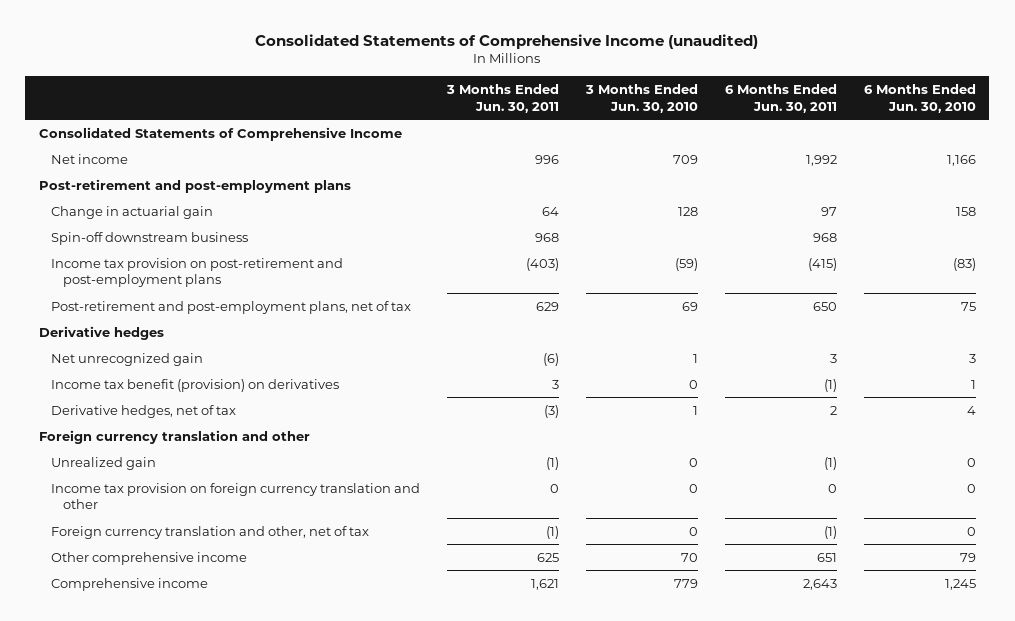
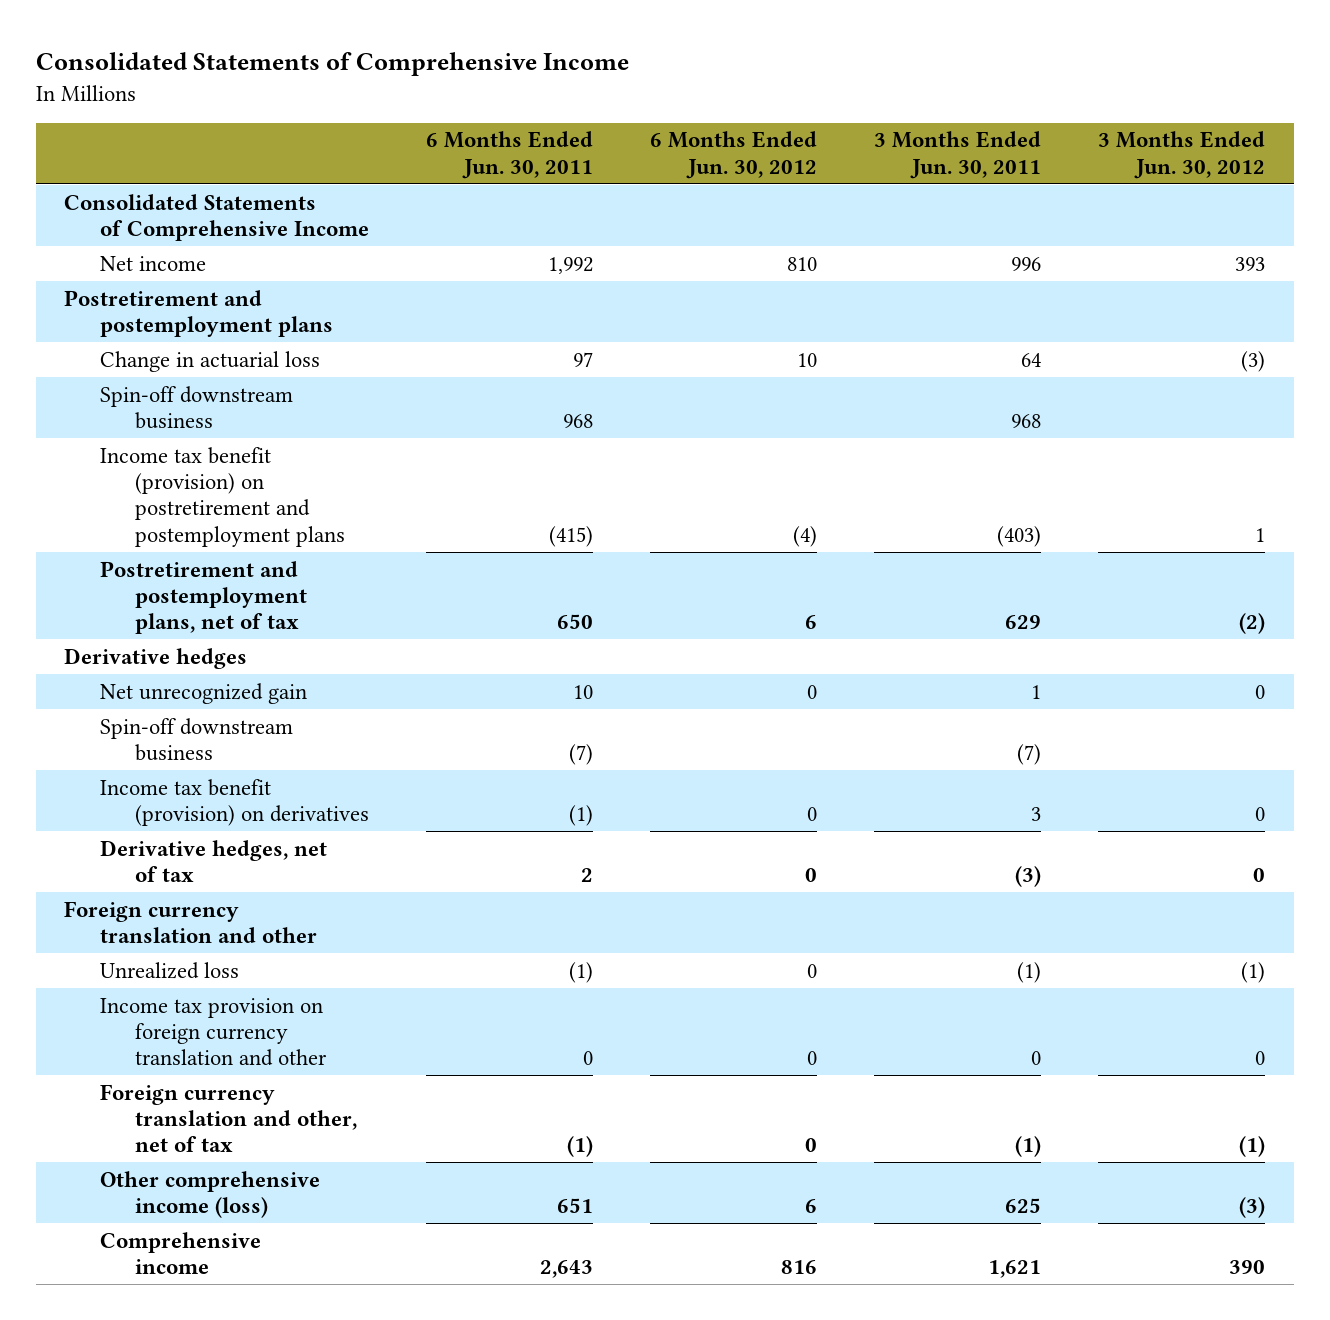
[255,33,759,49] Consolidated Statements of Comprehensive Income (unaudited) -> [35,52,629,77] Consolidated Statements of Comprehensive Income
[584,84,698,113] 3 Months Ended Jun. 30, 2010 -> none
[863,84,976,113] 6 Months Ended Jun. 30, 2010 -> none
none -> [650,131,818,179] 6 Months Ended Jun. 30, 2012
none -> [1098,131,1266,179] 3 Months Ended Jun. 30, 2012
[38,178,351,193] Post-retirement and post-employment plans -> [64,289,333,337] Postretirement and postemployment plans
[51,205,214,219] Change in actuarial gain -> [99,350,320,372] Change in actuarial loss
[51,257,344,288] Income tax provision on post-retirement and post-employment plans -> [99,446,346,547] Income tax benefit (provision) on postretirement and postemployment plans
[51,300,412,314] Post-retirement and post-employment plans, net of tax -> [99,560,308,635] Postretirement and postemployment plans, net of tax
[543,352,560,366] (6) -> [1031,684,1042,699] 1
[829,353,837,363] 3 -> [573,684,594,699] 10
none -> [99,717,293,761] Spin-off downstream business
[51,456,157,470] Unrealized gain -> [99,961,239,979] Unrealized loss
[51,551,248,565] Other comprehensive income -> [99,1170,320,1218] Other comprehensive income (loss)

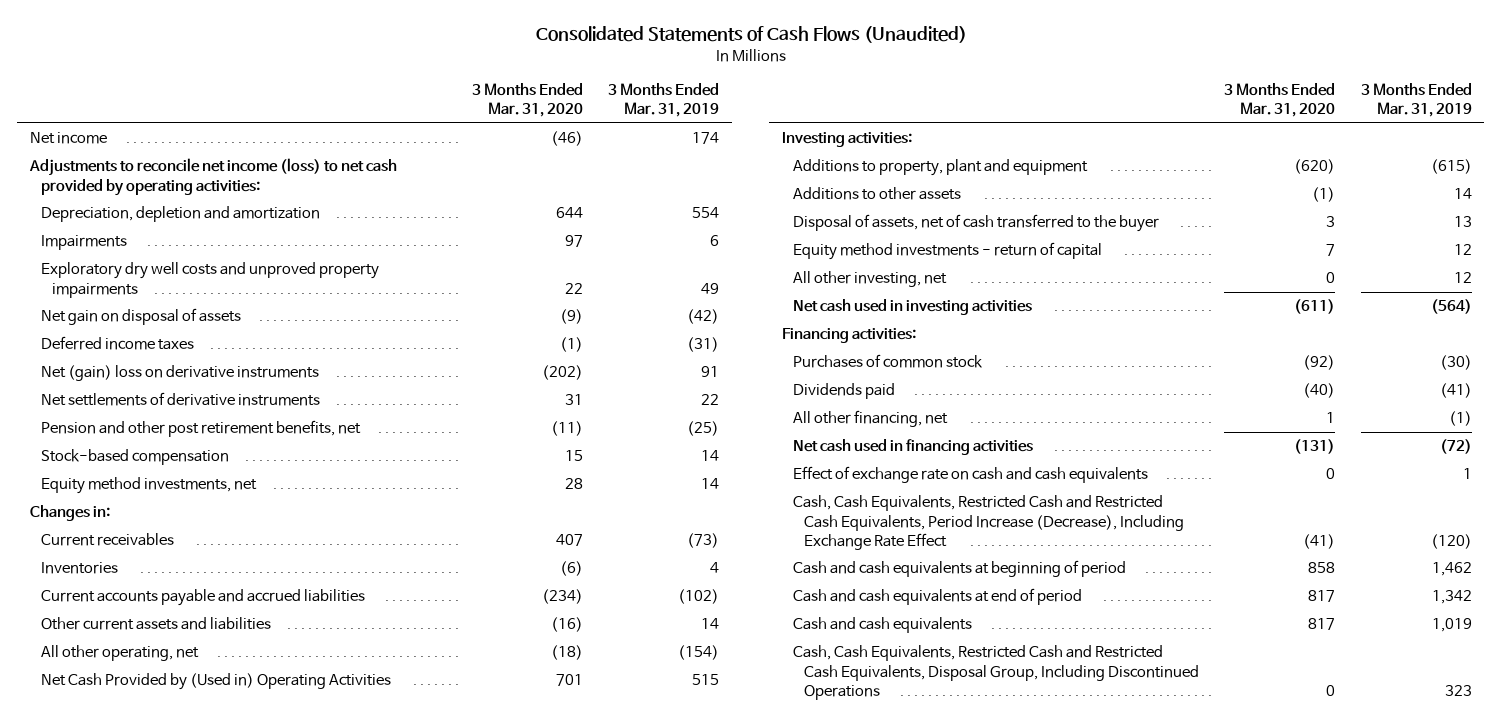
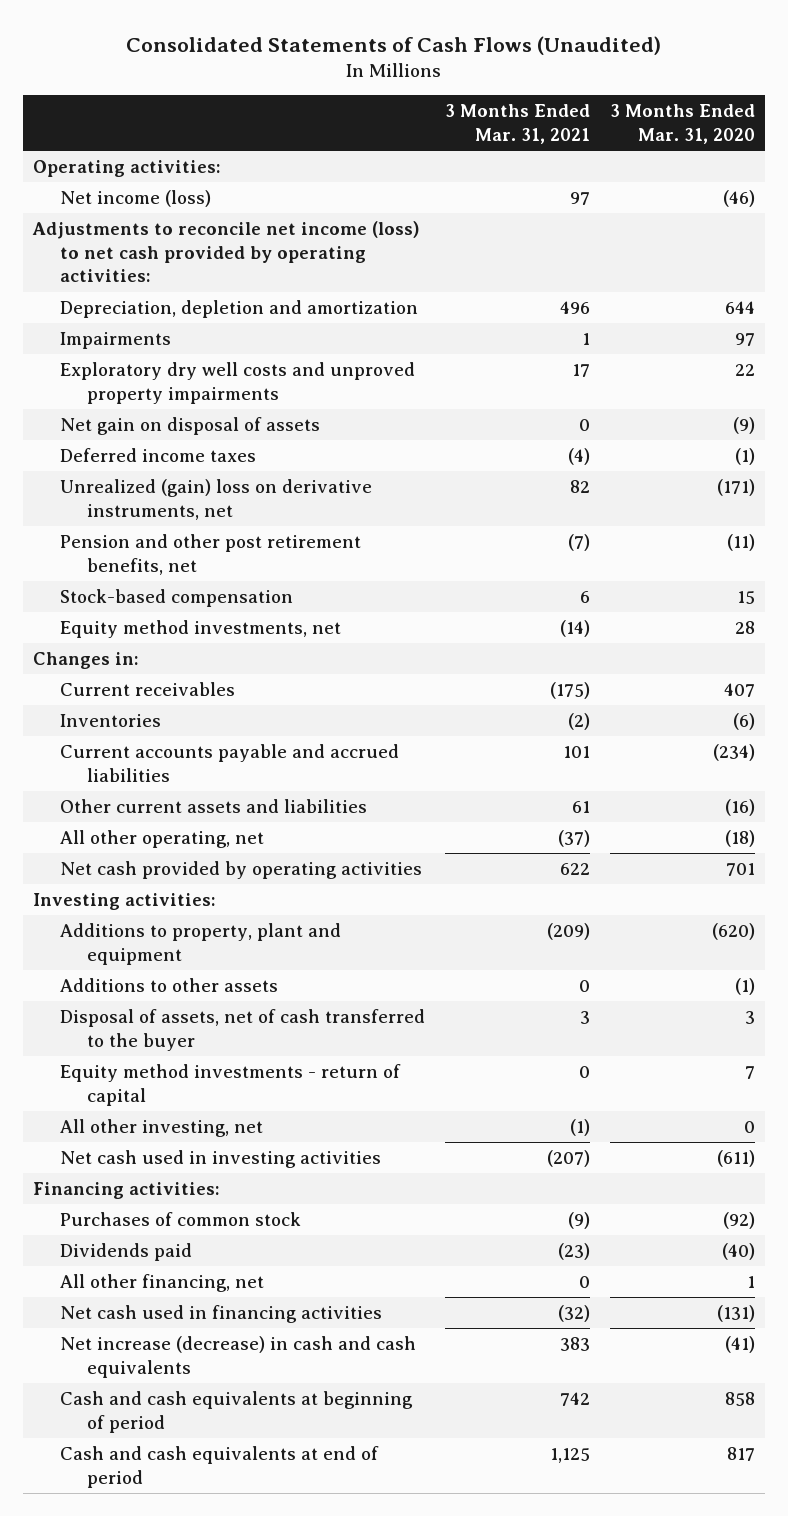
[608,83,720,118] 3 Months Ended Mar. 31, 2019 -> none
none -> [444,104,590,144] 3 Months Ended Mar. 31, 2021
none -> [32,160,221,178] Operating activities:
[29,132,107,145] Net income -> [59,190,211,208] Net income (loss)
[40,392,320,407] Net settlements of derivative instruments -> none
[40,365,319,382] Net (gain) loss on derivative instruments -> [59,479,372,520] Unrealized (gain) loss on derivative instruments, net
[541,365,583,381] (202) -> [717,479,756,497] (171)
[40,673,391,691] Net Cash Provided by (Used in) Operating Activities -> [59,861,422,880] Net cash provided by operating activities
[793,466,1149,484] Effect of exchange rate on cash and cash equivalents -> none
[793,495,1184,550] Cash, Cash Equivalents, Restricted Cash and Restricted Cash Equivalents, Period Increase (Decrease), Including Exchange Rate Effect -> [59,1336,416,1378] Net increase (decrease) in cash and cash equivalents
[793,617,973,634] Cash and cash equivalents -> none
[793,645,1199,700] Cash, Cash Equivalents, Restricted Cash and Restricted Cash Equivalents, Disposal Group, Including Discontinued Operations -> none

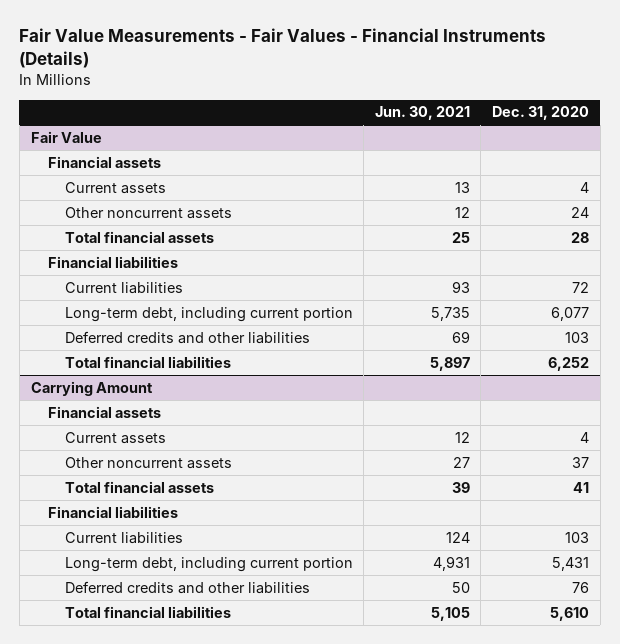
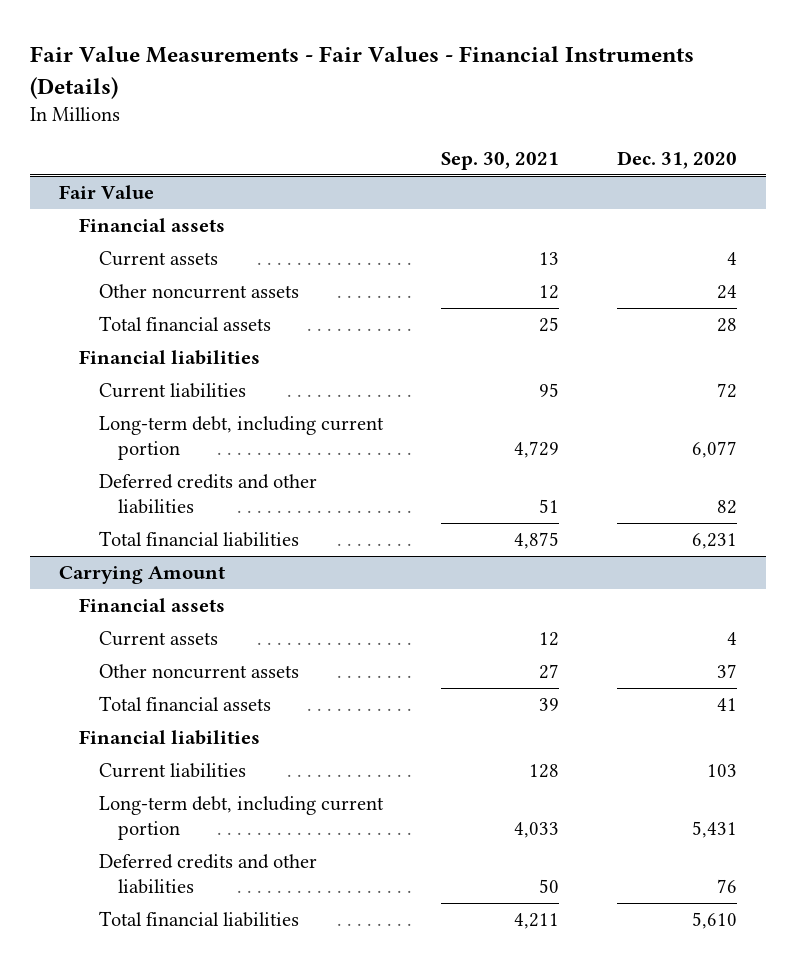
[374,106,470,121] Jun. 30, 2021 -> none
none -> [440,152,559,171] Sep. 30, 2021
[565,331,590,343] 103 -> [716,499,737,514] 82
[548,356,590,371] 6,252 -> [691,533,737,550] 6,231

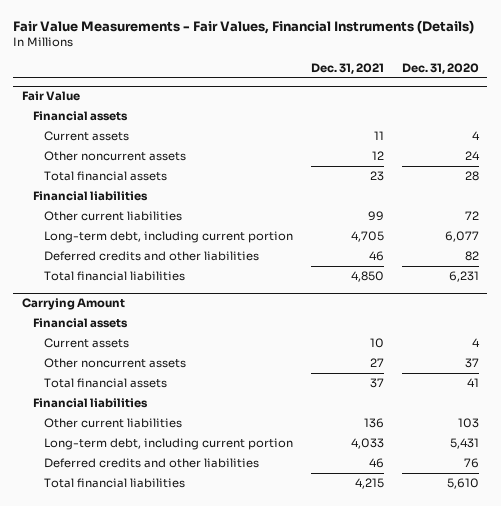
[29,45,694,99] Fair Value Measurements - Fair Values - Financial Instruments (Details) -> [13,20,475,35] Fair Value Measurements - Fair Values, Financial Instruments (Details)
[440,152,559,171] Sep. 30, 2021 -> none
none -> [310,63,384,75] Dec. 31, 2021
[98,383,246,399] Current liabilities -> [44,211,183,222] Other current liabilities
[98,763,246,779] Current liabilities -> [44,418,183,429] Other current liabilities

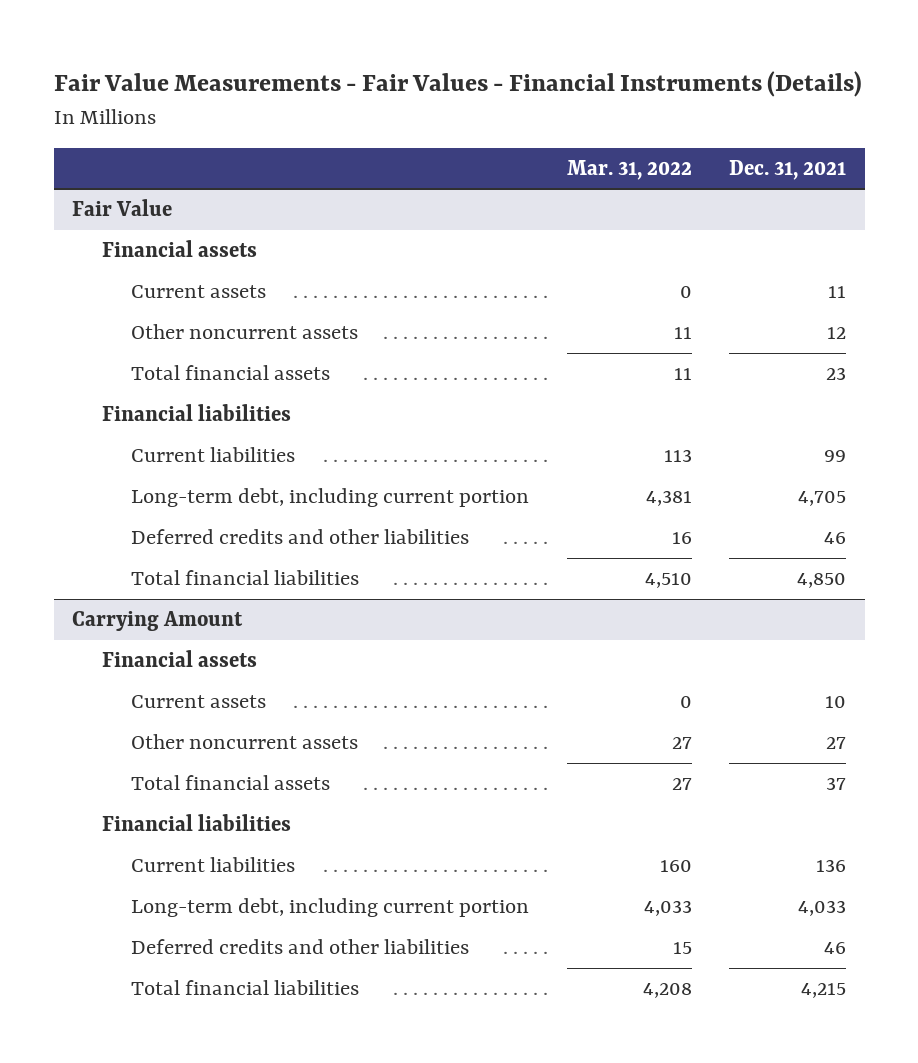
[13,20,475,35] Fair Value Measurements - Fair Values, Financial Instruments (Details) -> [53,71,862,98] Fair Value Measurements - Fair Values - Financial Instruments (Details)
[401,63,479,75] Dec. 31, 2020 -> none
none -> [566,159,692,180] Mar. 31, 2022
[44,211,183,222] Other current liabilities -> [131,447,296,463] Current liabilities
[44,418,183,429] Other current liabilities -> [131,857,296,873] Current liabilities

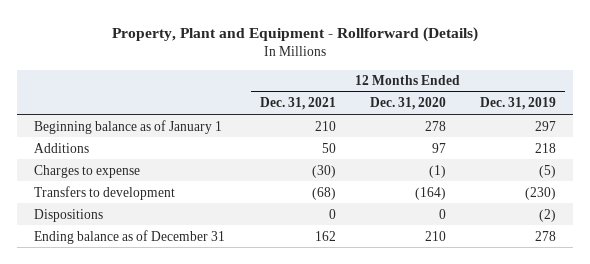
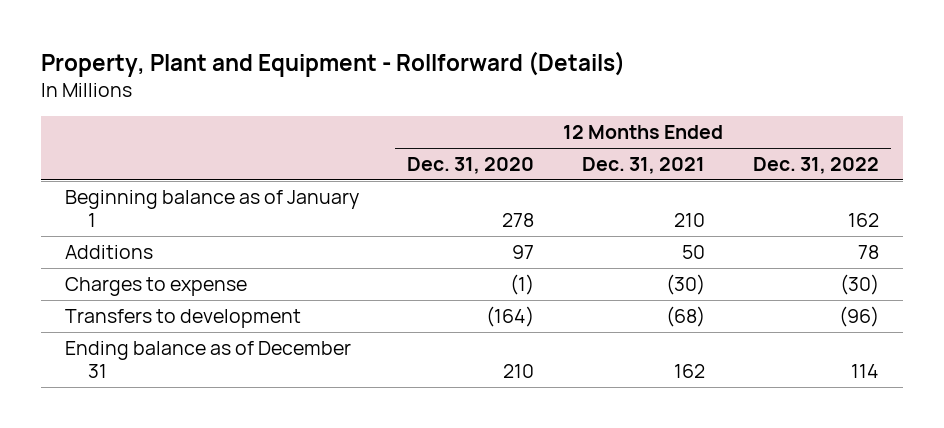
[480,97,557,111] Dec. 31, 2019 -> none
none -> [753,156,880,174] Dec. 31, 2022
[34,208,104,222] Dispositions -> none

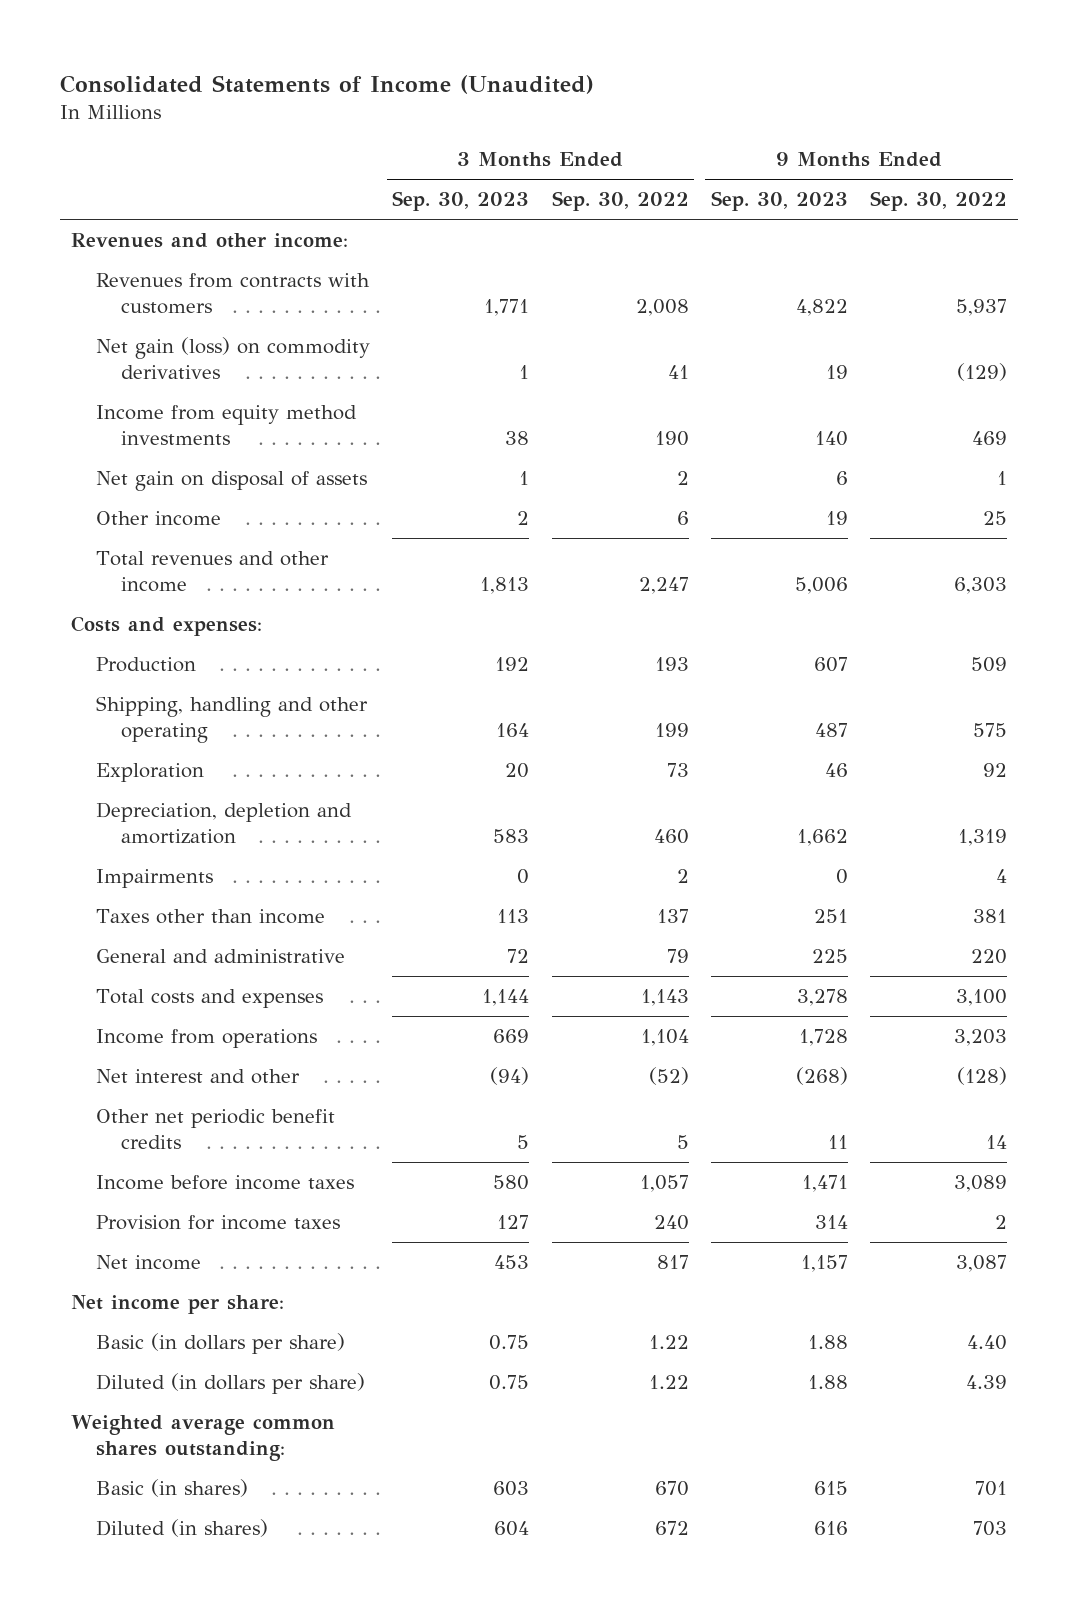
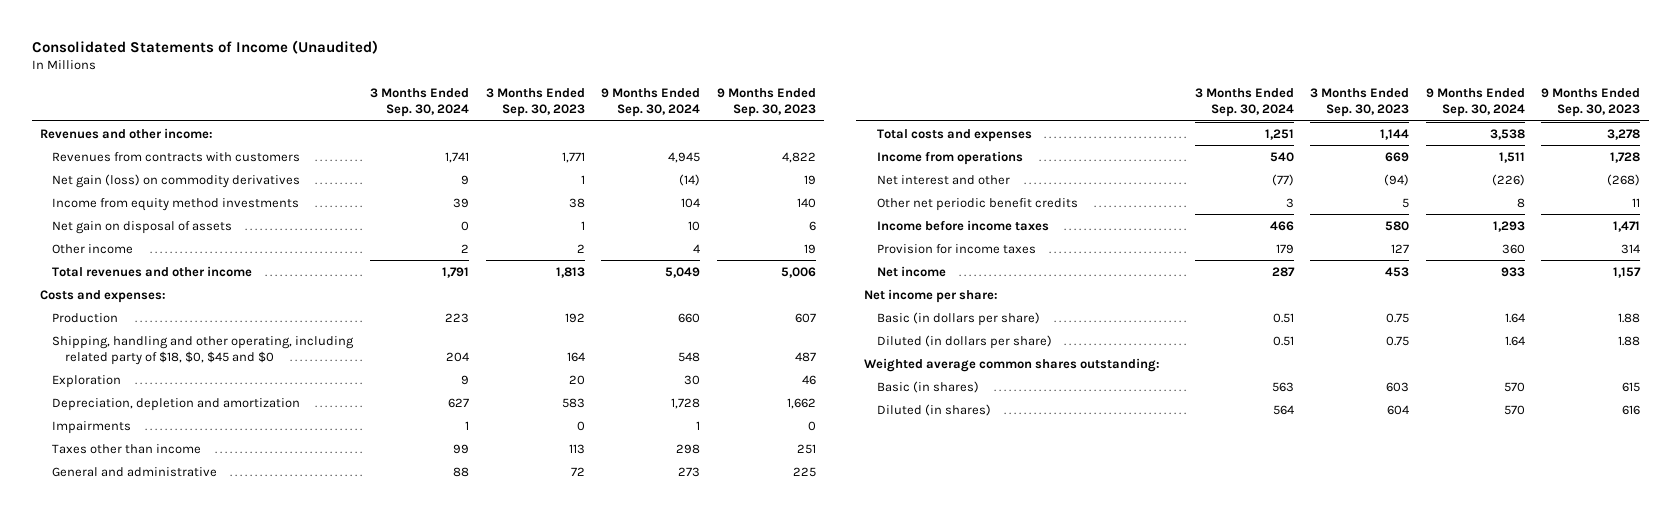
[551,191,689,212] Sep. 30, 2022 -> none
[870,191,1008,212] Sep. 30, 2022 -> none
none -> [369,88,469,118] 3 Months Ended Sep. 30, 2024
none -> [601,88,701,118] 9 Months Ended Sep. 30, 2024
[96,695,369,743] Shipping, handling and other operating -> [52,335,355,365] Shipping, handling and other operating, including related party of $18, $0, $45 and $0

